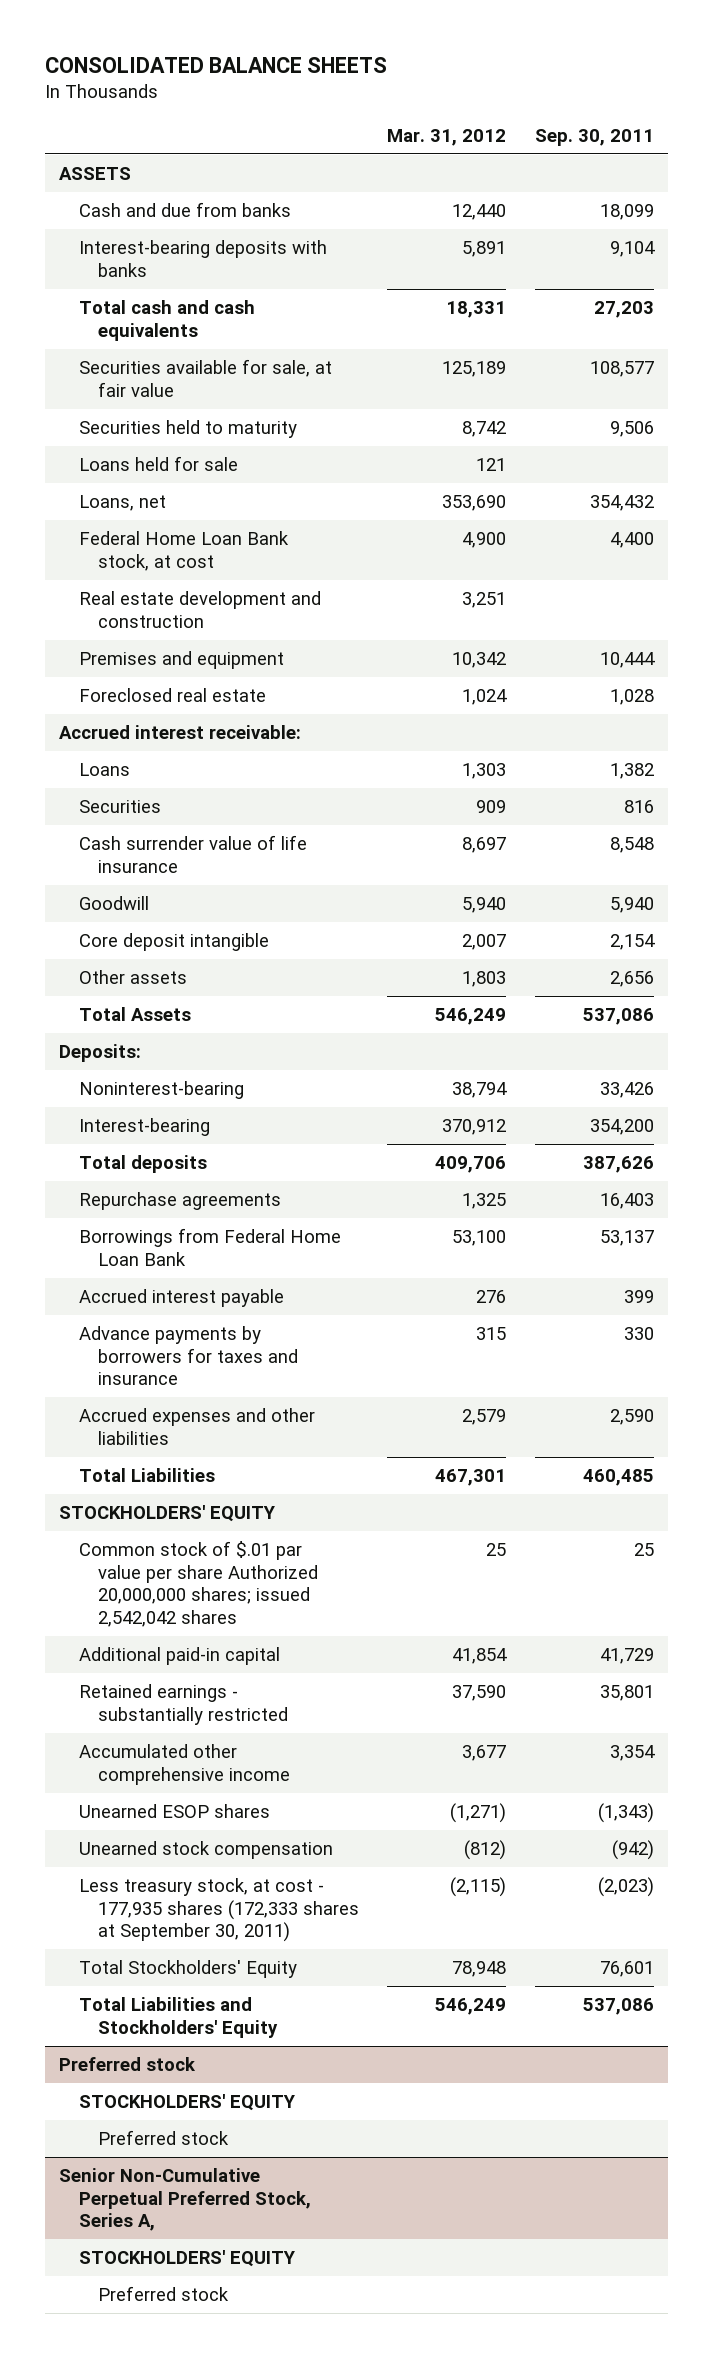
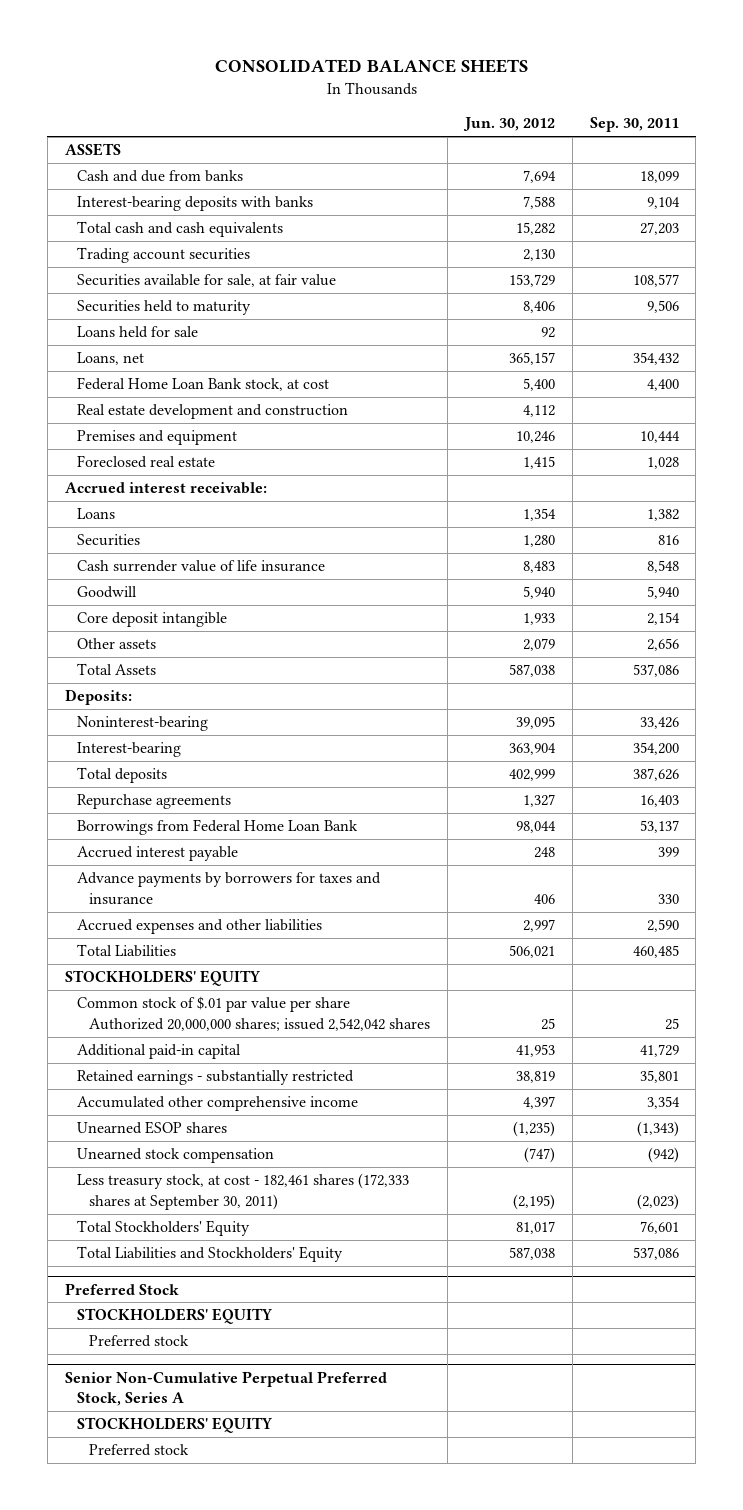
[387,128,507,146] Mar. 31, 2012 -> none
none -> [463,117,556,132] Jun. 30, 2012
none -> [76,247,250,264] Trading account securities
[78,1877,360,1943] Less treasury stock, at cost - 177,935 shares (172,333 shares at September 30, 2011) -> [76,1173,409,1210] Less treasury stock, at cost - 182,461 shares (172,333 shares at September 30, 2011)
[58,2056,196,2071] Preferred stock -> [64,1282,179,1295] Preferred Stock
[58,2167,311,2232] Senior Non-Cumulative Perpetual Preferred Stock, Series A, -> [64,1370,387,1406] Senior Non-Cumulative Perpetual Preferred Stock, Series A

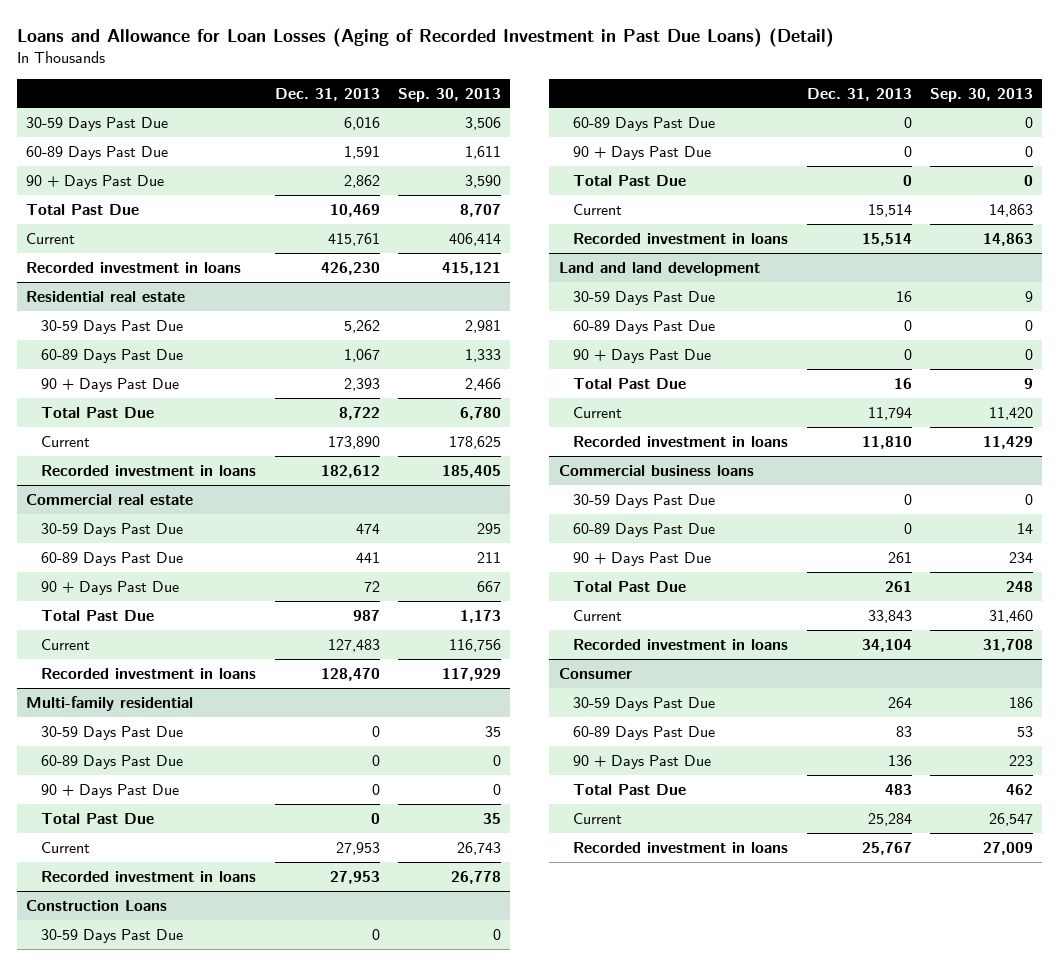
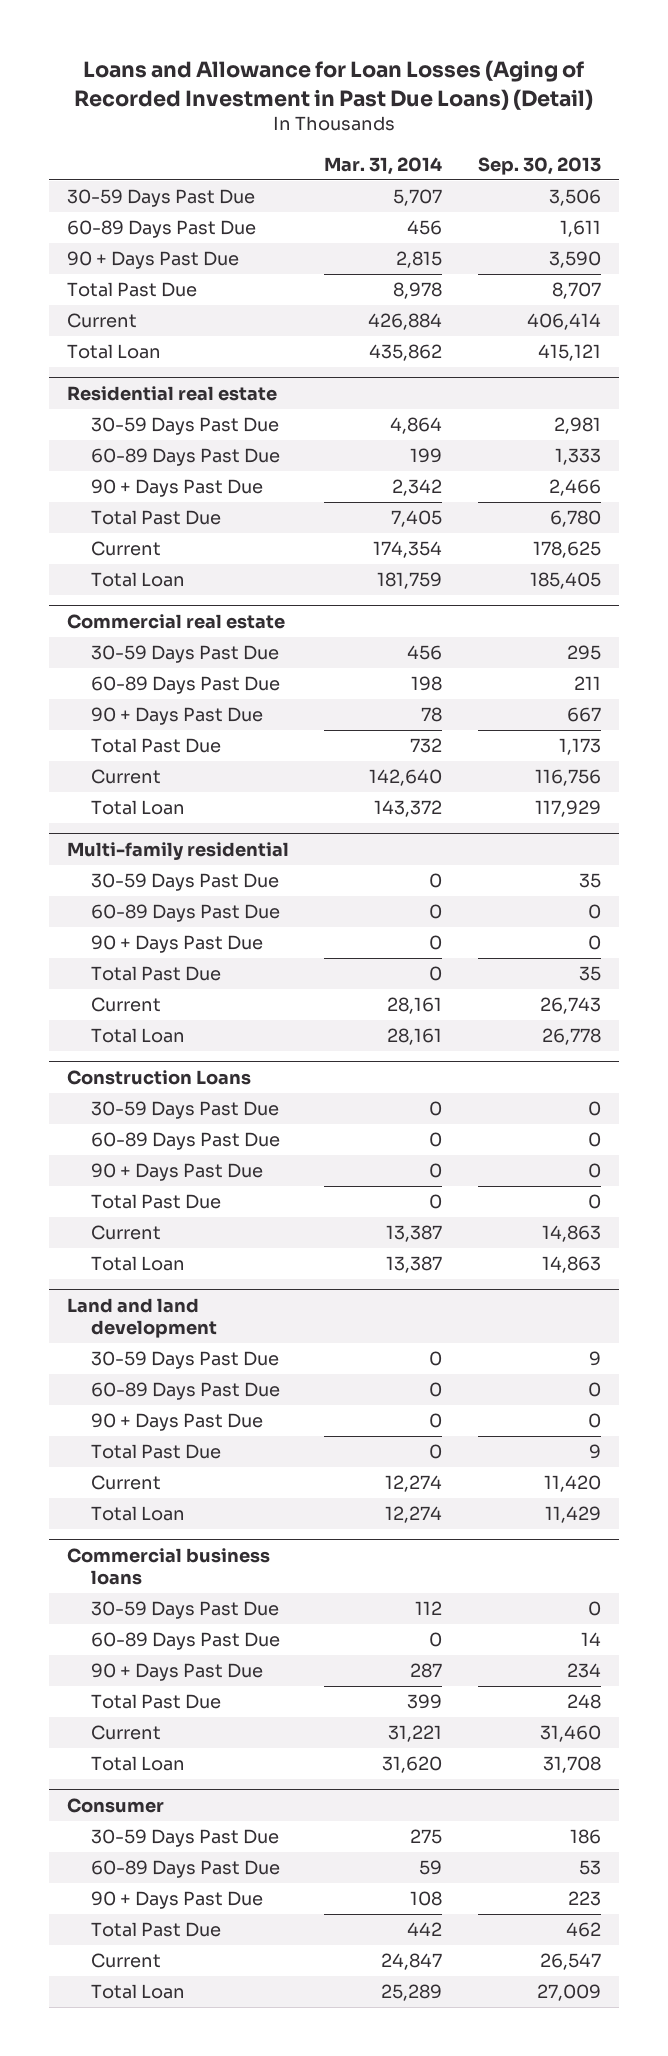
[274,87,380,101] Dec. 31, 2013 -> none
none -> [324,156,443,175] Mar. 31, 2014
[26,261,242,273] Recorded investment in loans -> [67,344,162,360] Total Loan
[41,464,257,476] Recorded investment in loans -> [90,572,185,588] Total Loan
[41,667,257,679] Recorded investment in loans -> [90,800,185,816] Total Loan
[41,870,257,882] Recorded investment in loans -> [90,1028,185,1044] Total Loan
[573,232,789,244] Recorded investment in loans -> [90,1256,185,1272] Total Loan
[573,435,789,447] Recorded investment in loans -> [90,1506,185,1522] Total Loan
[573,638,789,650] Recorded investment in loans -> [90,1756,185,1772] Total Loan
[573,841,789,853] Recorded investment in loans -> [90,1984,185,2000] Total Loan

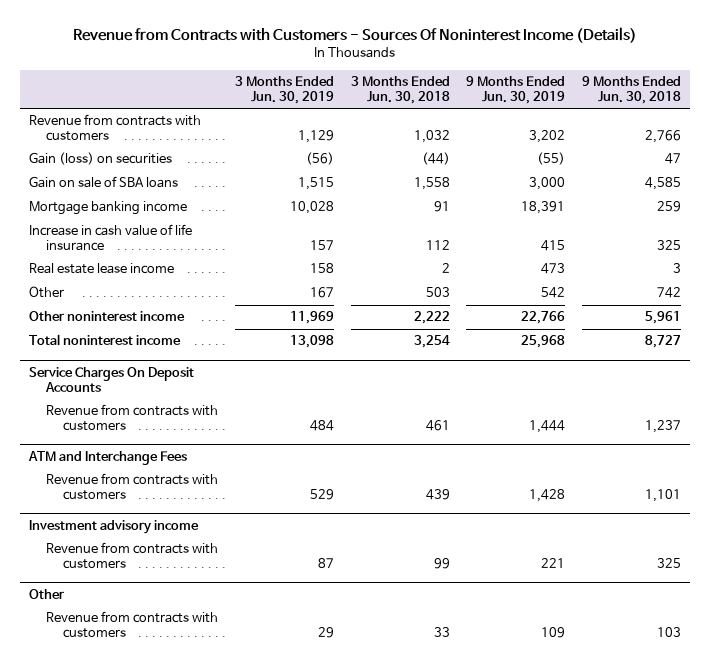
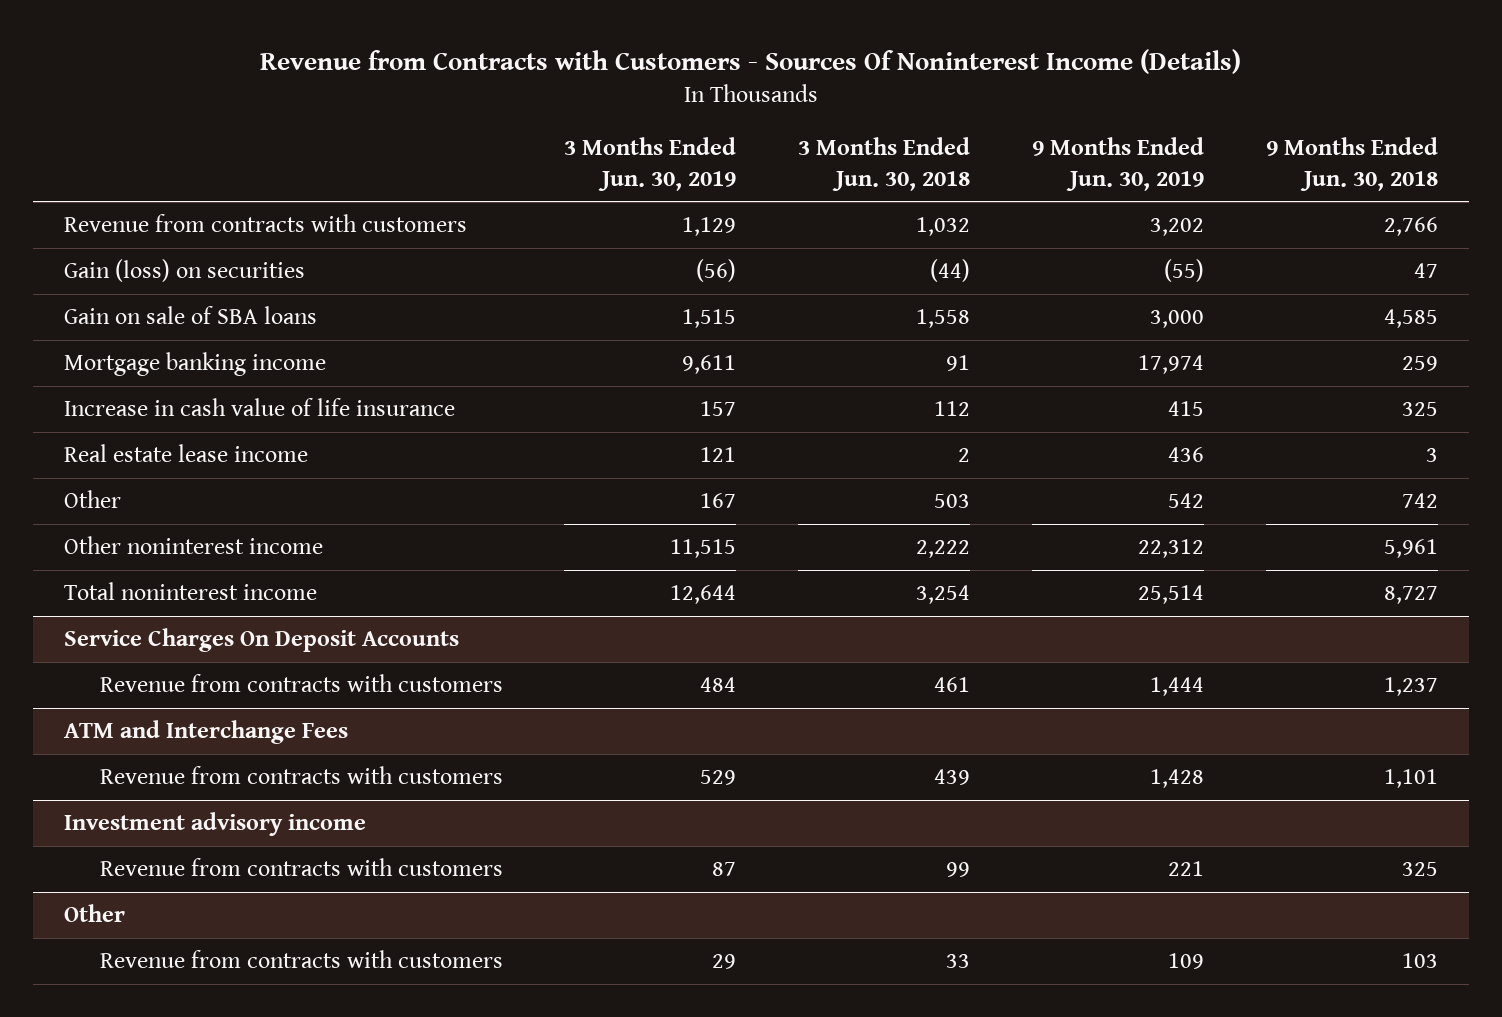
[289,201,334,215] 10,028 -> [682,355,737,375] 9,611
[521,201,566,215] 18,391 -> [1137,355,1204,375] 17,974
[309,263,334,274] 158 -> [700,447,737,463] 121
[541,263,566,275] 473 -> [1167,447,1204,463] 436
[289,311,334,325] 11,969 -> [670,539,737,559] 11,515
[521,311,566,325] 22,766 -> [1137,539,1204,559] 22,312
[289,335,334,349] 13,098 -> [670,585,737,605] 12,644
[521,335,566,349] 25,968 -> [1137,585,1204,605] 25,514

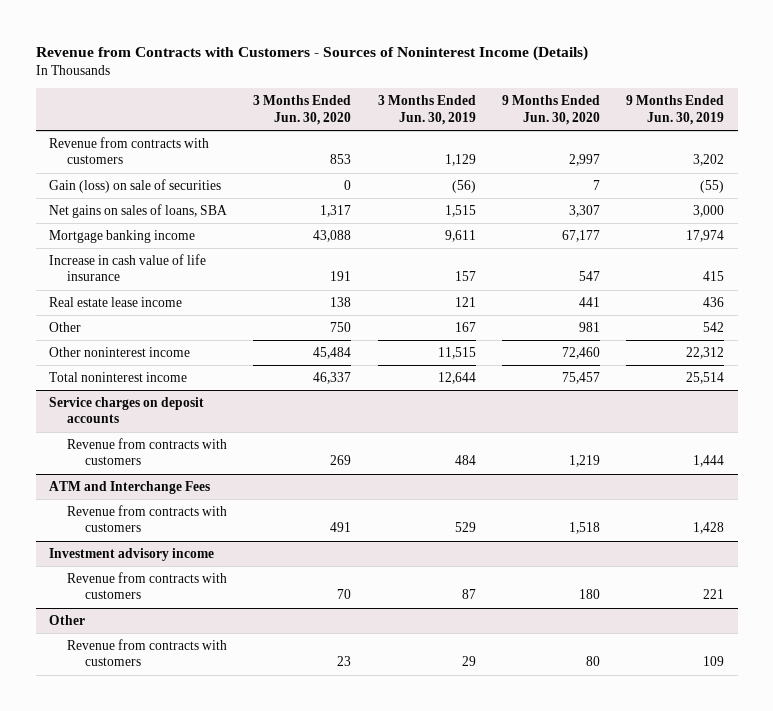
[259,48,1241,74] Revenue from Contracts with Customers - Sources Of Noninterest Income (Details) -> [35,45,588,61] Revenue from Contracts with Customers - Sources of Noninterest Income (Details)
[798,137,971,191] 3 Months Ended Jun. 30, 2018 -> none
[1265,137,1438,191] 9 Months Ended Jun. 30, 2018 -> none
none -> [253,95,352,125] 3 Months Ended Jun. 30, 2020
none -> [502,95,601,125] 9 Months Ended Jun. 30, 2020
[63,259,305,283] Gain (loss) on securities -> [48,179,221,194] Gain (loss) on sale of securities
[63,306,317,325] Gain on sale of SBA loans -> [48,204,227,219] Net gains on sales of loans, SBA
[63,628,459,653] Service Charges On Deposit Accounts -> [48,397,204,424] Service charges on deposit accounts

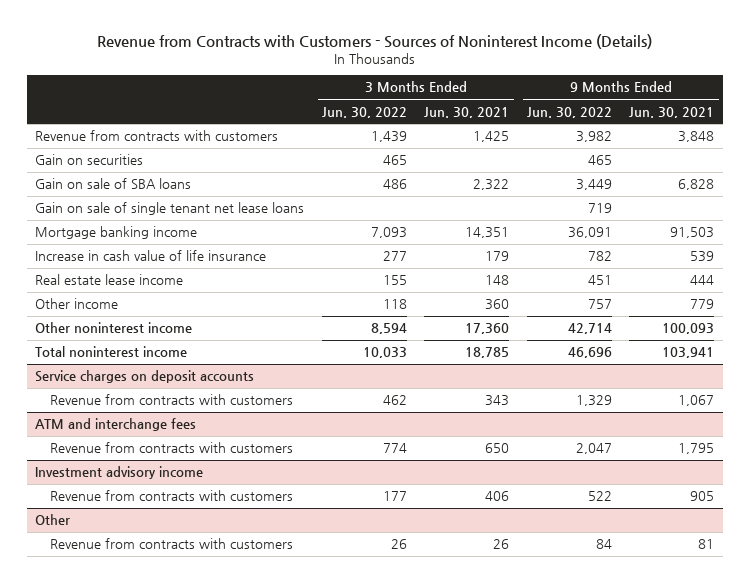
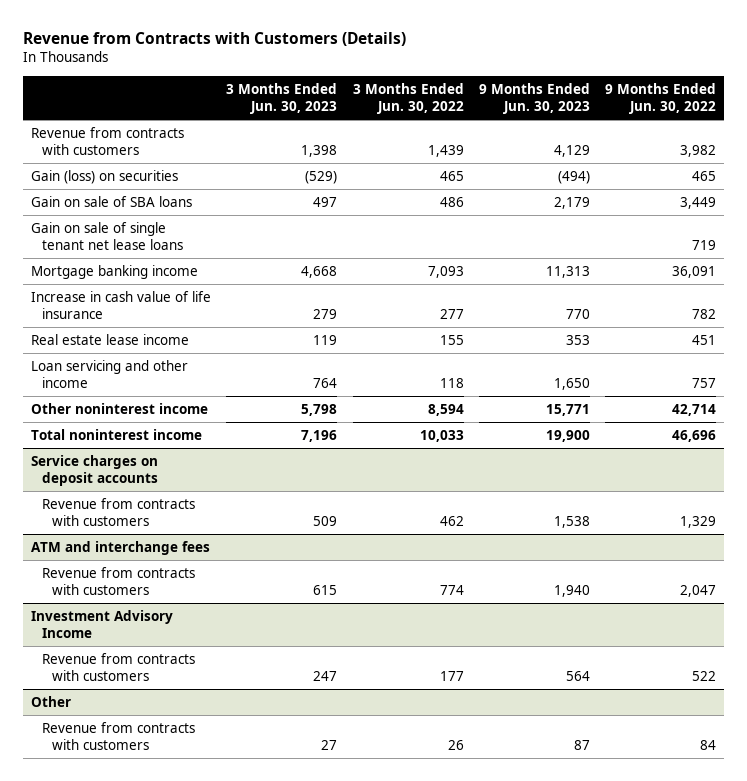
[96,33,652,49] Revenue from Contracts with Customers - Sources of Noninterest Income (Details) -> [23,32,407,47] Revenue from Contracts with Customers (Details)
[424,106,510,118] Jun. 30, 2021 -> none
[629,106,715,118] Jun. 30, 2021 -> none
none -> [226,82,338,114] 3 Months Ended Jun. 30, 2023
none -> [478,82,590,114] 9 Months Ended Jun. 30, 2023
[35,154,144,166] Gain on securities -> [31,169,179,184] Gain (loss) on securities
[35,298,119,310] Other income -> [31,359,189,389] Loan servicing and other income
[35,466,204,480] Investment advisory income -> [31,609,174,639] Investment Advisory Income

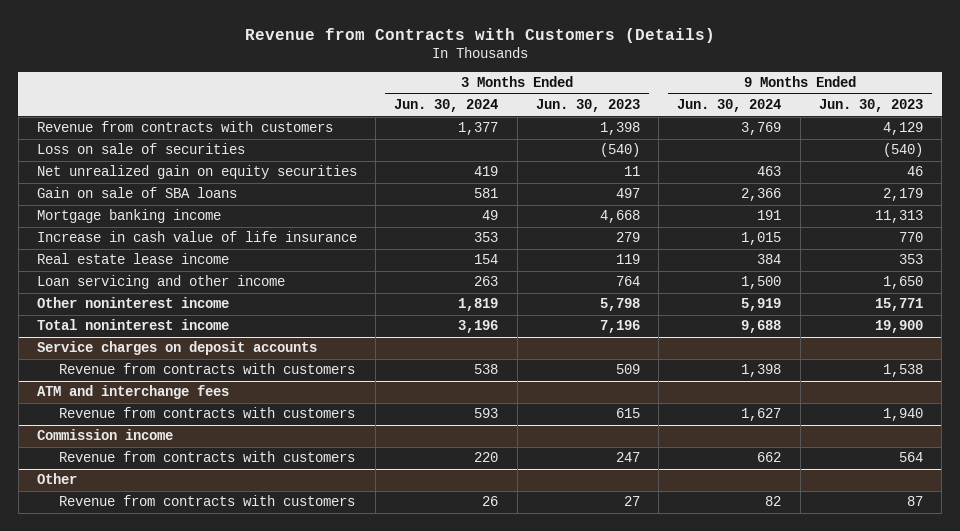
[352,82,464,114] 3 Months Ended Jun. 30, 2022 -> none
[605,82,717,114] 9 Months Ended Jun. 30, 2022 -> none
none -> [394,99,499,113] Jun. 30, 2024
none -> [677,99,782,113] Jun. 30, 2024
[31,169,179,184] Gain (loss) on securities -> [36,143,245,155] Loss on sale of securities
[305,170,338,184] (529) -> [599,143,640,158] (540)
[557,170,590,184] (494) -> [882,143,923,158] (540)
none -> [36,165,357,180] Net unrealized gain on equity securities
[31,221,183,251] Gain on sale of single tenant net lease loans -> none
[31,609,174,639] Investment Advisory Income -> none
none -> [36,429,173,441] Commission income

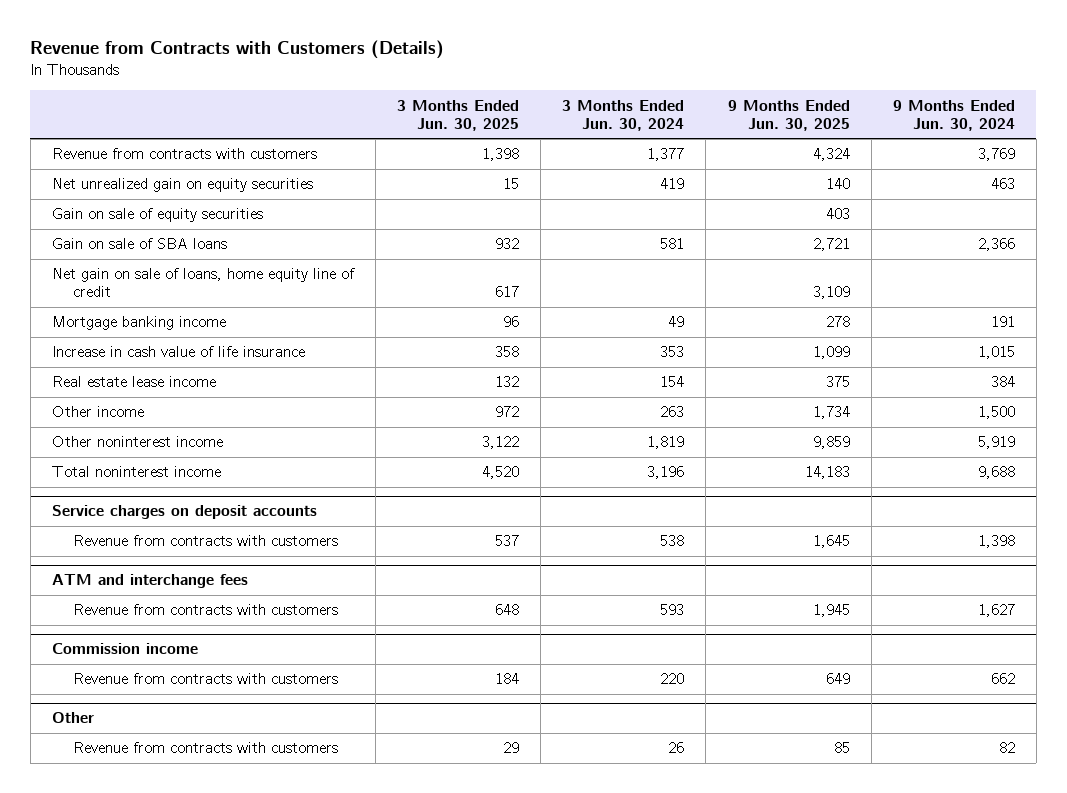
[535,99,640,113] Jun. 30, 2023 -> none
[818,99,923,113] Jun. 30, 2023 -> none
none -> [397,99,520,131] 3 Months Ended Jun. 30, 2025
none -> [727,99,850,131] 9 Months Ended Jun. 30, 2025
[36,143,245,155] Loss on sale of securities -> none
none -> [52,208,264,223] Gain on sale of equity securities
none -> [52,268,356,298] Net gain on sale of loans, home equity line of credit
[36,275,285,290] Loan servicing and other income -> [52,406,145,418] Other income

